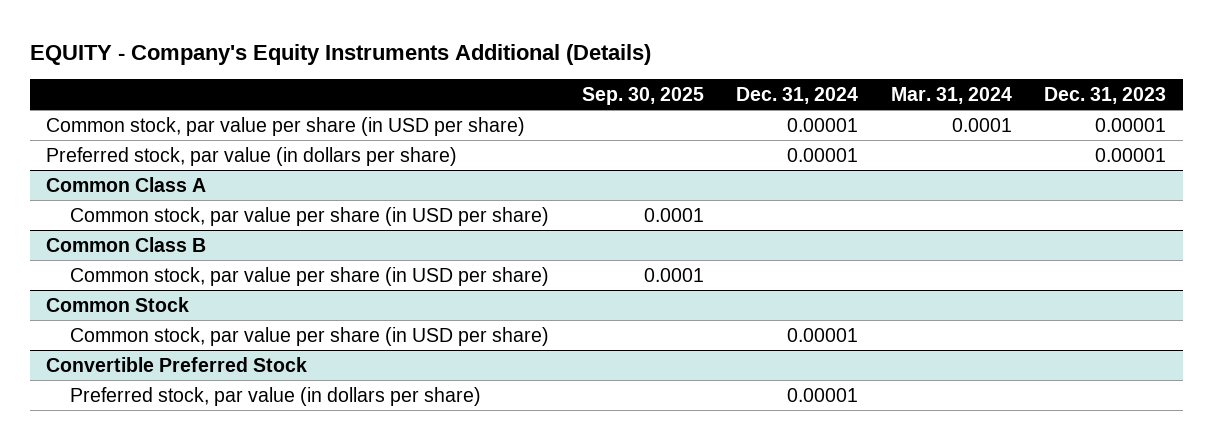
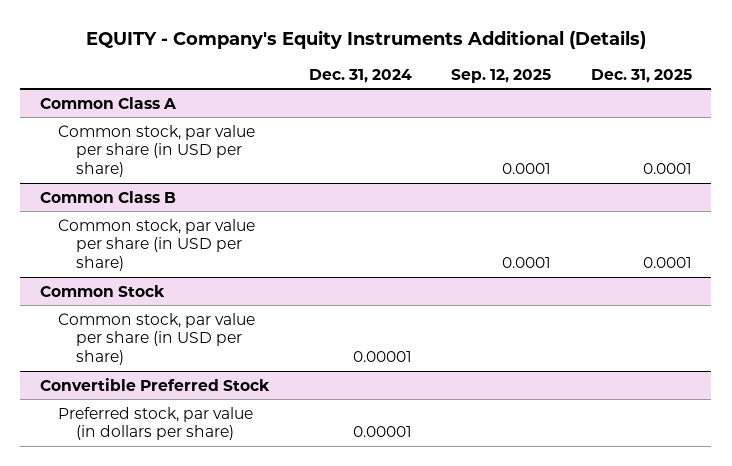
[581,86,704,105] Sep. 30, 2025 -> none
[890,86,1012,104] Mar. 31, 2024 -> none
[1044,86,1167,104] Dec. 31, 2023 -> none
none -> [451,68,552,83] Sep. 12, 2025
none -> [590,68,692,83] Dec. 31, 2025
[46,116,526,136] Common stock, par value per share (in USD per share) -> none
[46,146,458,166] Preferred stock, par value (in dollars per share) -> none

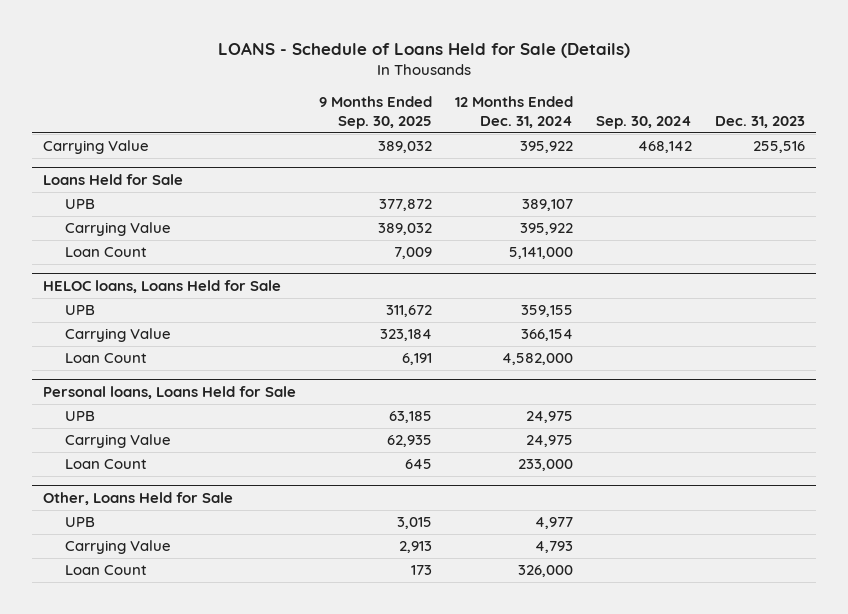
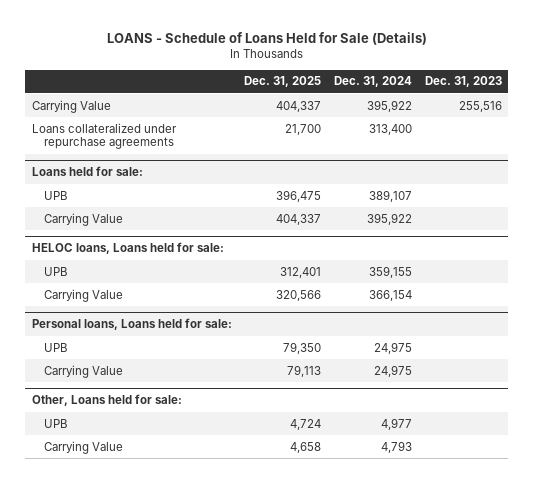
[318,95,432,129] 9 Months Ended Sep. 30, 2025 -> none
[454,95,573,128] 12 Months Ended Dec. 31, 2024 -> none
[595,115,692,129] Sep. 30, 2024 -> none
none -> [244,76,322,88] Dec. 31, 2025
none -> [334,76,413,88] Dec. 31, 2024
none -> [31,122,177,150] Loans collateralized under repurchase agreements
[42,173,183,185] Loans Held for Sale -> [31,166,143,177] Loans held for sale:
[65,247,148,258] Loan Count -> none
[42,279,281,293] HELOC loans, Loans Held for Sale -> [31,242,224,255] HELOC loans, Loans held for sale:
[65,353,148,364] Loan Count -> none
[42,385,296,399] Personal loans, Loans Held for Sale -> [31,318,232,331] Personal loans, Loans held for sale:
[65,459,148,470] Loan Count -> none
[42,491,233,505] Other, Loans Held for Sale -> [31,394,182,407] Other, Loans held for sale:
[65,565,148,576] Loan Count -> none

